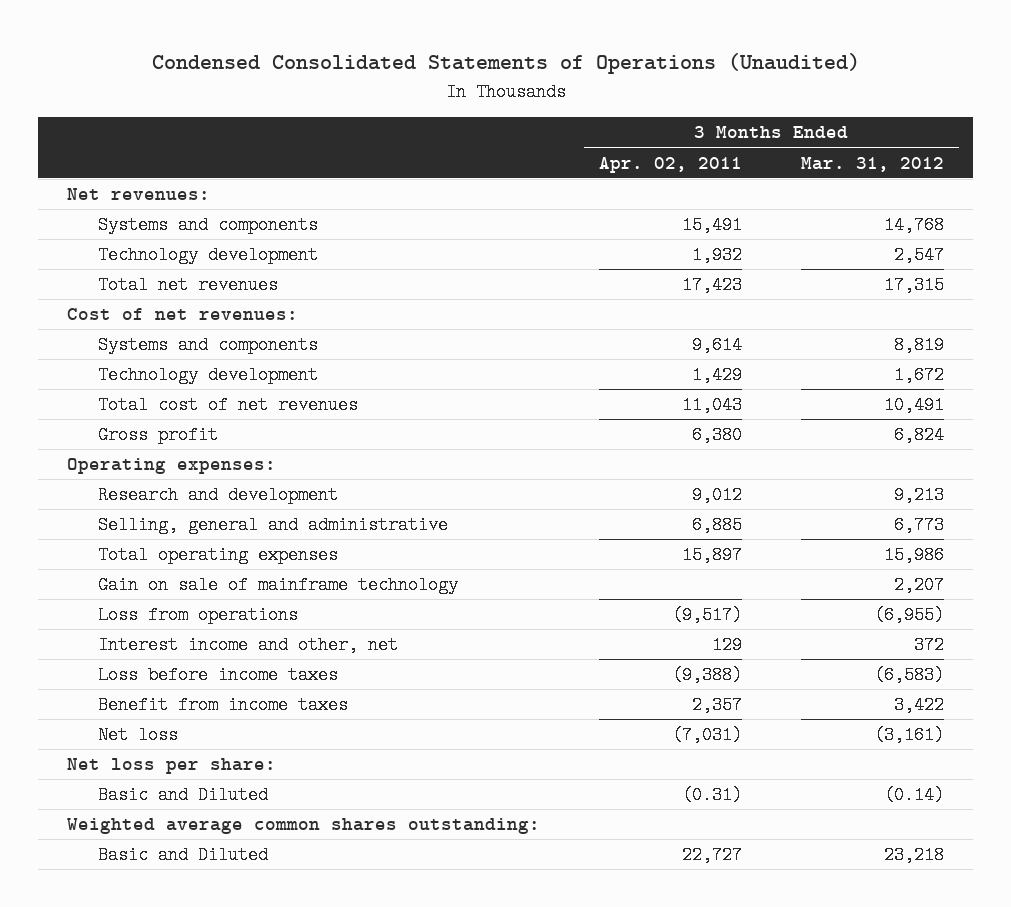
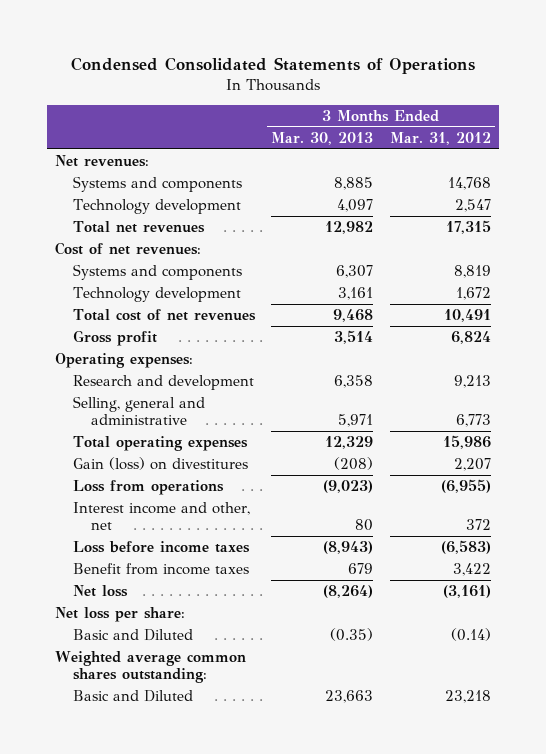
[151,53,860,75] Condensed Consolidated Statements of Operations (Unaudited) -> [70,56,475,74] Condensed Consolidated Statements of Operations
[599,156,743,173] Apr. 02, 2011 -> none
none -> [271,131,374,145] Mar. 30, 2013
[98,576,459,595] Gain on sale of mainframe technology -> [73,457,249,471] Gain (loss) on divestitures

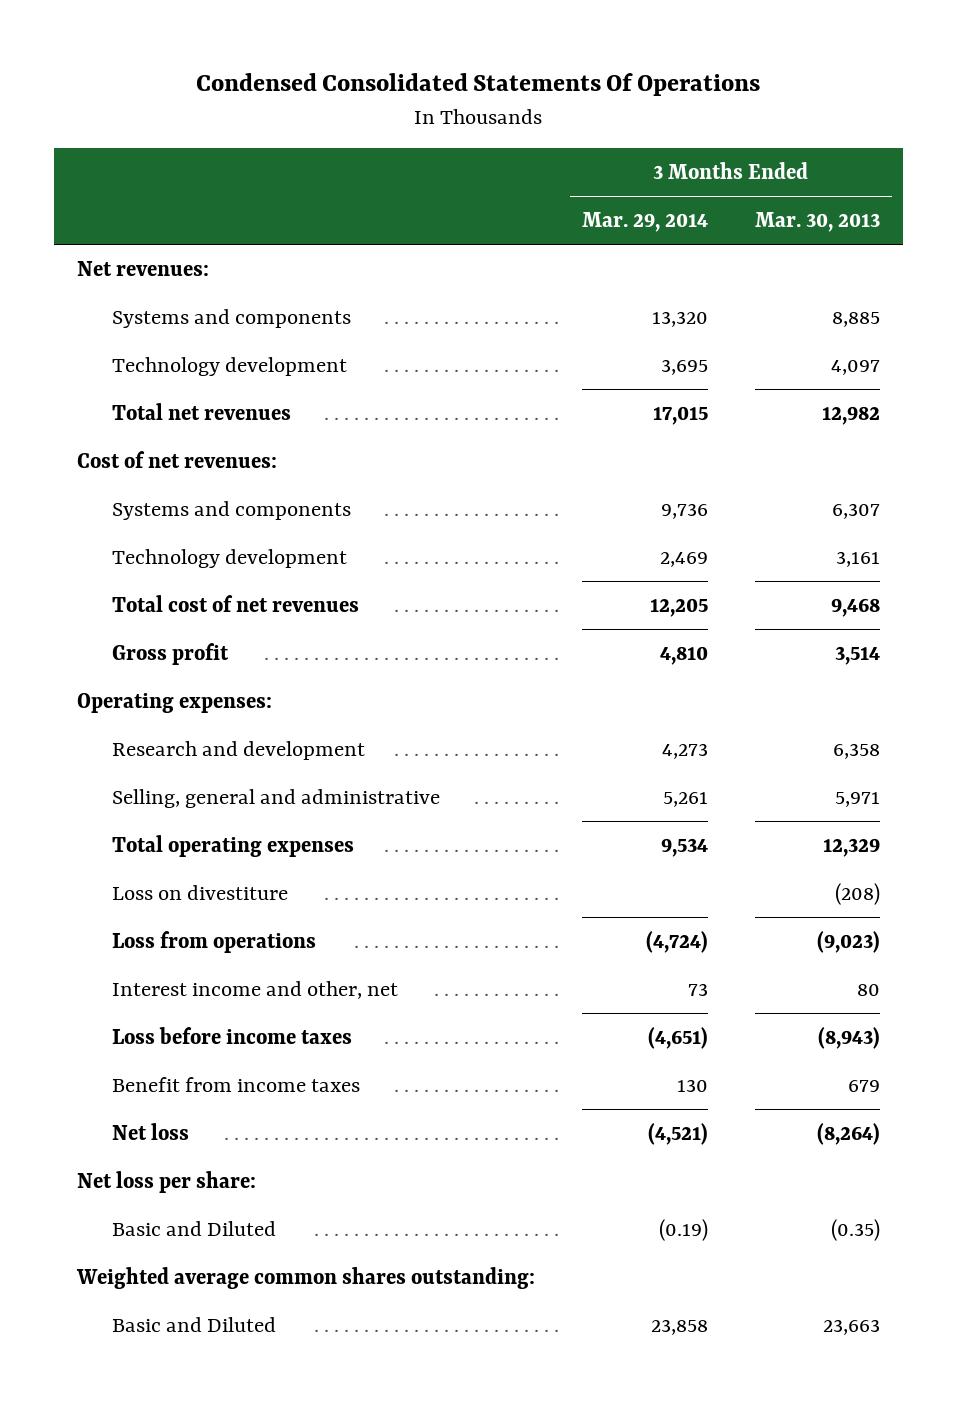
[70,56,475,74] Condensed Consolidated Statements of Operations -> [196,73,761,97] Condensed Consolidated Statements Of Operations
[389,131,491,145] Mar. 31, 2012 -> none
none -> [581,212,708,233] Mar. 29, 2014
[73,457,249,471] Gain (loss) on divestitures -> [111,885,288,901] Loss on divestiture

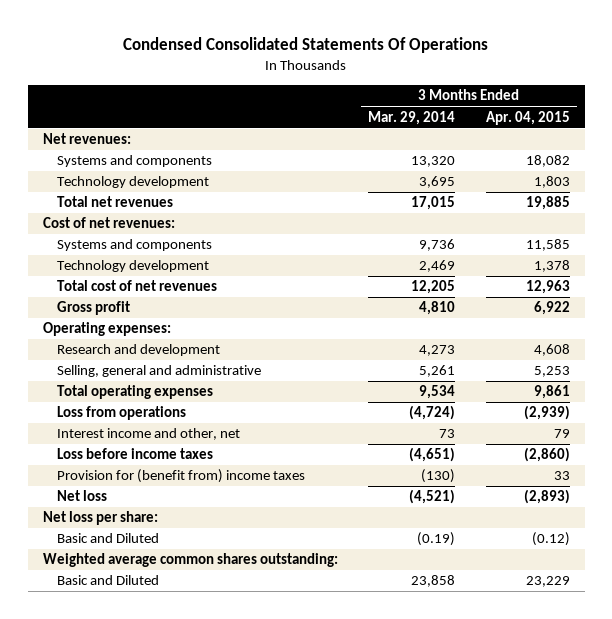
[754,212,880,233] Mar. 30, 2013 -> none
none -> [485,110,570,125] Apr. 04, 2015
[111,885,288,901] Loss on divestiture -> none
[111,1077,360,1093] Benefit from income taxes -> [57,469,306,484] Provision for (benefit from) income taxes
[676,1079,708,1093] 130 -> [421,469,456,484] (130)

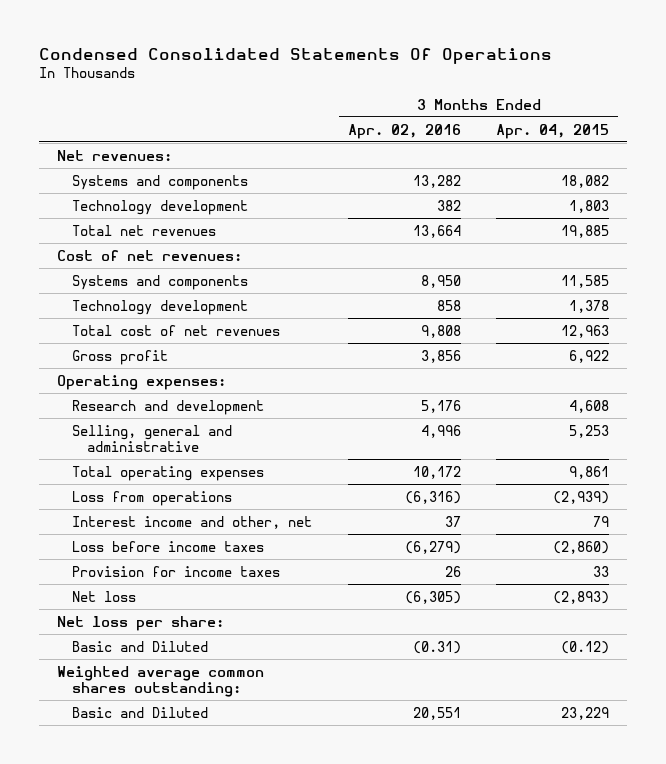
[368,110,456,125] Mar. 29, 2014 -> none
none -> [347,123,461,139] Apr. 02, 2016
[57,469,306,484] Provision for (benefit from) income taxes -> [72,565,281,577] Provision for income taxes

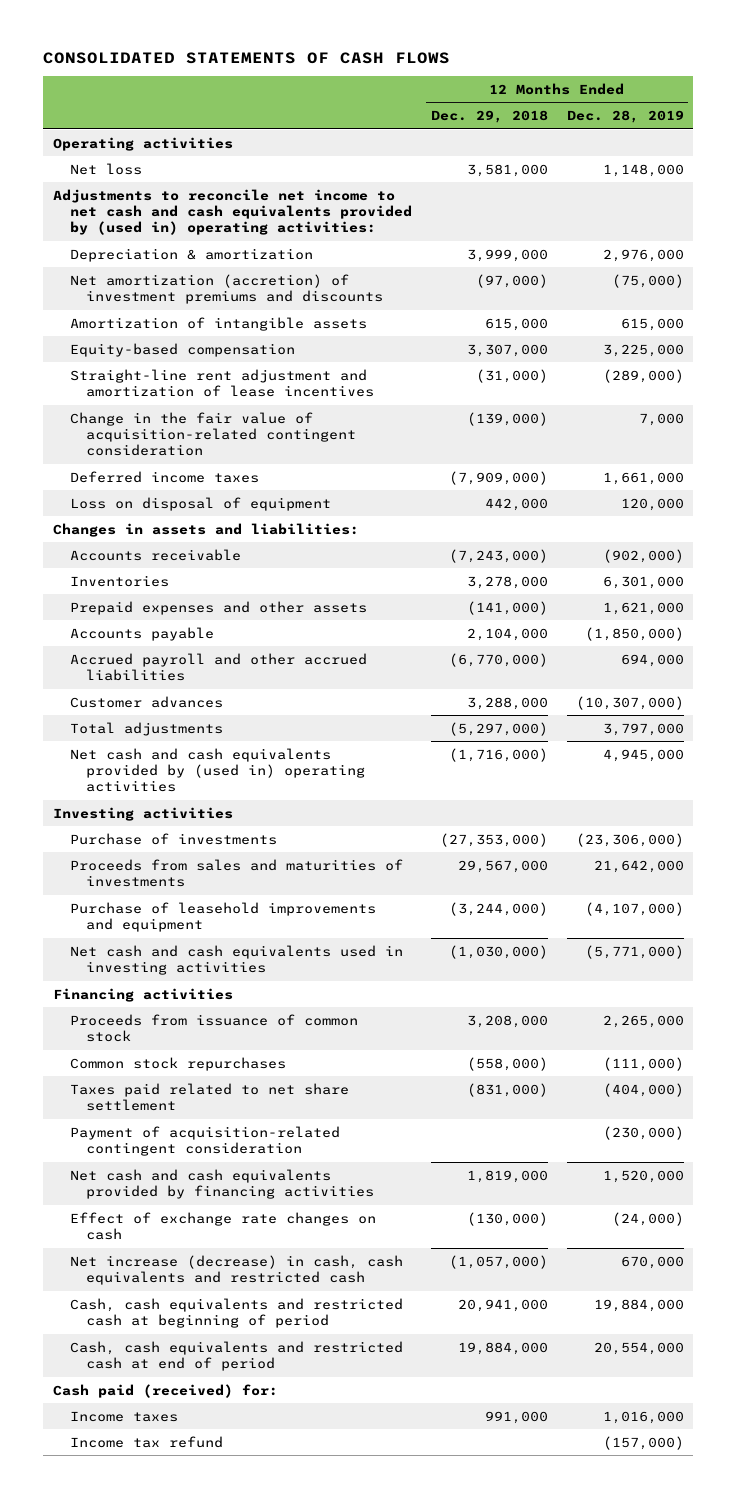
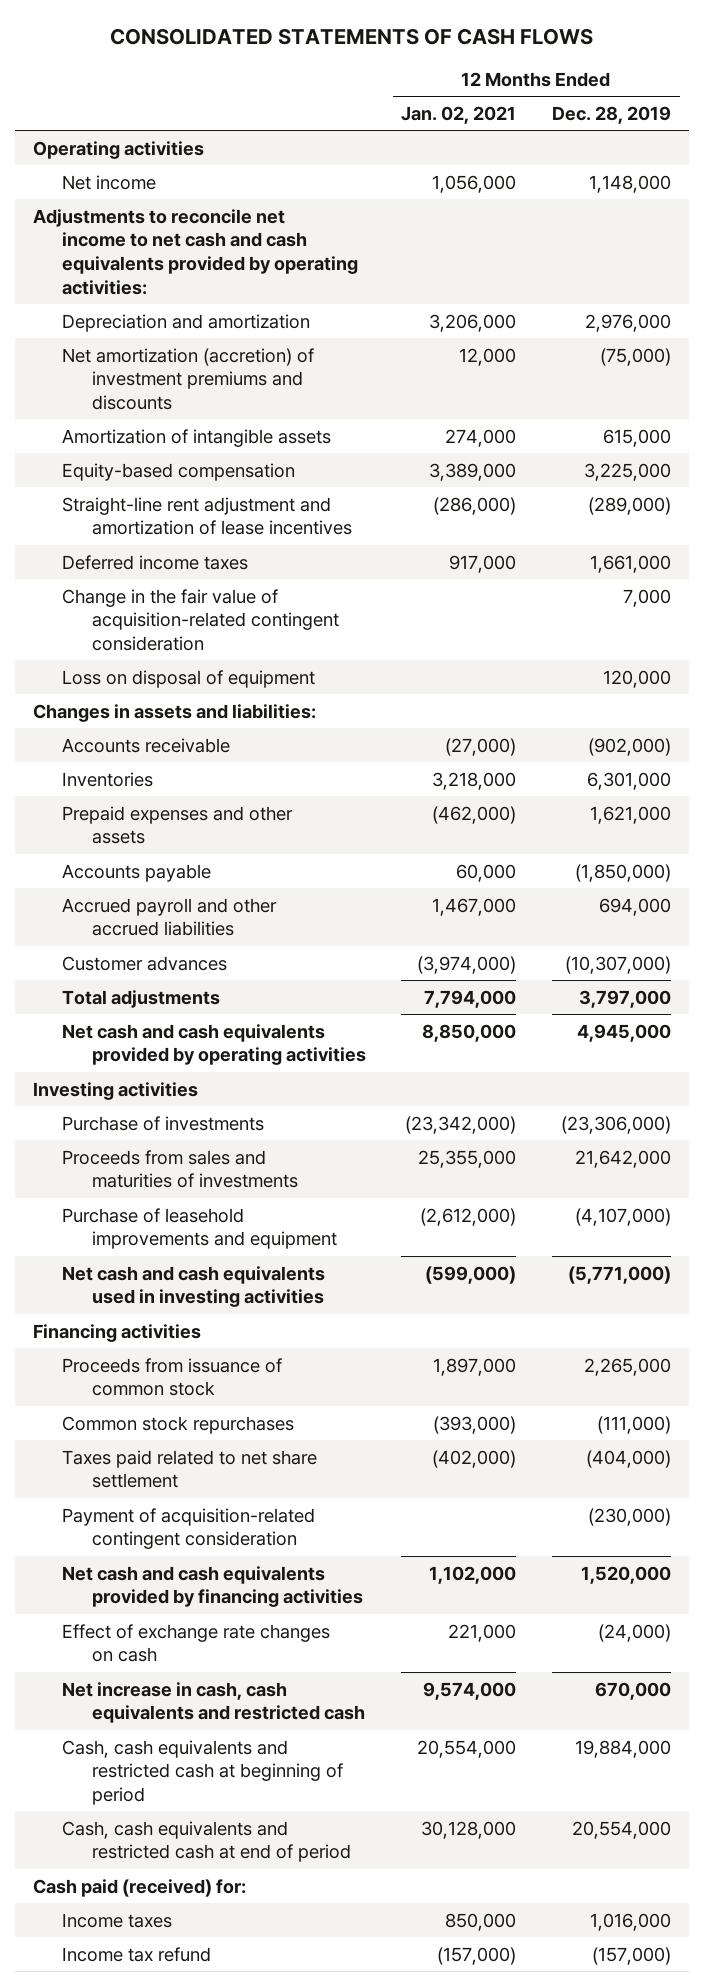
[430,109,548,123] Dec. 29, 2018 -> none
none -> [401,105,517,124] Jan. 02, 2021
[69,162,142,175] Net loss -> [62,174,157,190] Net income
[52,188,412,236] Adjustments to reconcile net income to net cash and cash equivalents provided by (used in) operating activities: -> [33,208,359,295] Adjustments to reconcile net income to net cash and cash equivalents provided by operating activities:
[69,247,313,262] Depreciation & amortization -> [62,313,311,332] Depreciation and amortization
[69,411,357,457] Change in the fair value of acquisition-related contingent consideration -> [62,588,339,651] Change in the fair value of acquisition-related contingent consideration
[69,747,366,793] Net cash and cash equivalents provided by (used in) operating activities -> [62,1023,366,1066] Net cash and cash equivalents provided by operating activities
[69,1254,403,1285] Net increase (decrease) in cash, cash equivalents and restricted cash -> [62,1681,365,1724] Net increase in cash, cash equivalents and restricted cash

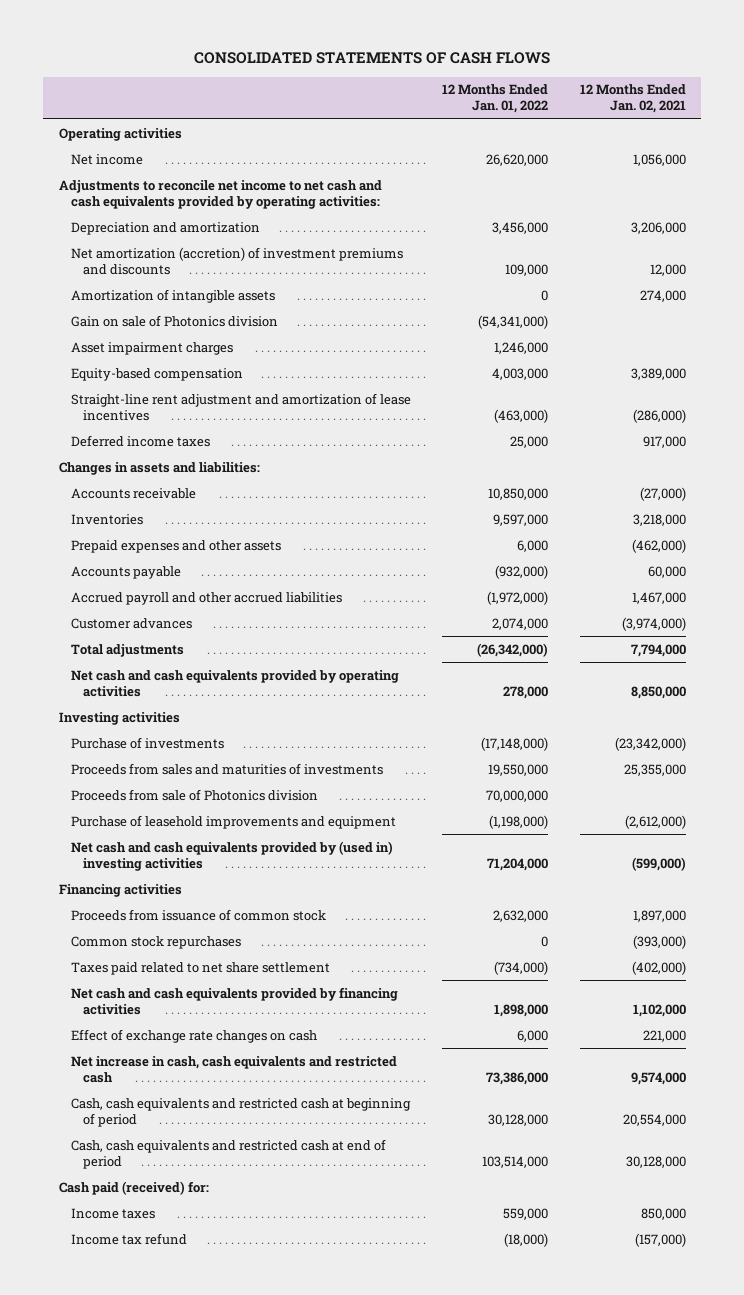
[552,105,672,124] Dec. 28, 2019 -> none
none -> [442,84,549,114] 12 Months Ended Jan. 01, 2022
none -> [70,314,278,327] Gain on sale of Photonics division
none -> [70,341,233,355] Asset impairment charges
[62,588,339,651] Change in the fair value of acquisition-related contingent consideration -> none
[62,669,316,688] Loss on disposal of equipment -> none
none -> [70,788,318,801] Proceeds from sale of Photonics division
[62,1265,326,1308] Net cash and cash equivalents used in investing activities -> [70,840,393,871] Net cash and cash equivalents provided by (used in) investing activities
[62,1507,316,1550] Payment of acquisition-related contingent consideration -> none

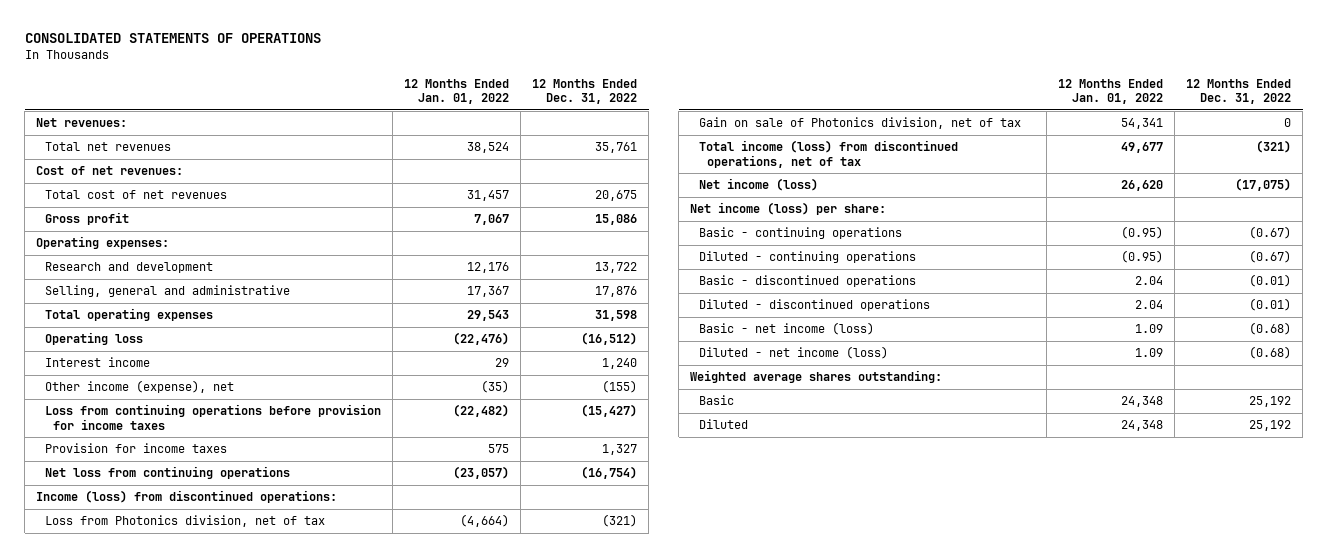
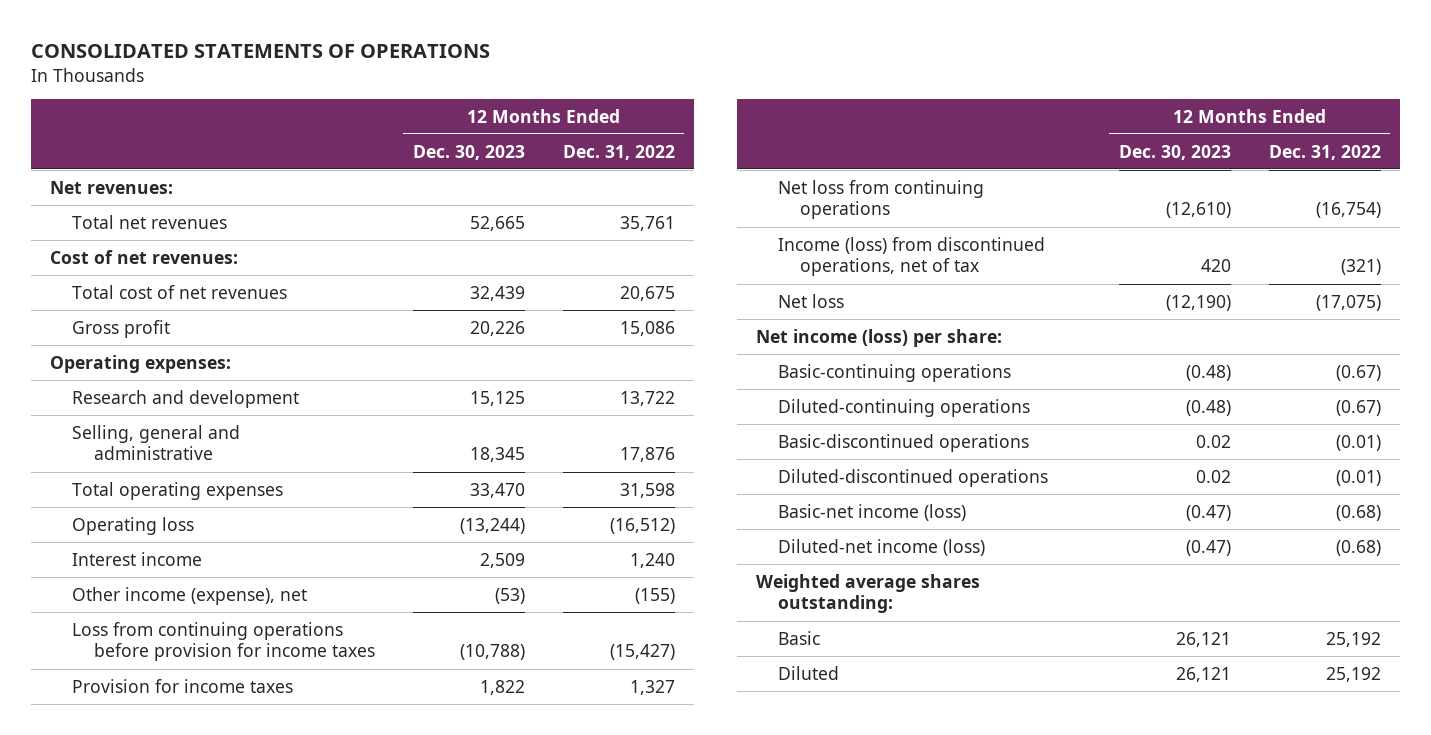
[403,78,509,105] 12 Months Ended Jan. 01, 2022 -> none
none -> [412,144,525,160] Dec. 30, 2023
[36,490,338,504] Income (loss) from discontinued operations: -> none
[44,515,325,528] Loss from Photonics division, net of tax -> none
[698,117,1021,130] Gain on sale of Photonics division, net of tax -> none
[698,140,958,168] Total income (loss) from discontinued operations, net of tax -> [778,236,1046,277] Income (loss) from discontinued operations, net of tax
[698,178,818,192] Net income (loss) -> [778,293,845,308] Net loss
[698,227,902,240] Basic - continuing operations -> [778,363,1012,382] Basic-continuing operations
[698,251,916,264] Diluted - continuing operations -> [778,398,1031,417] Diluted-continuing operations
[698,275,916,288] Basic - discontinued operations -> [778,433,1030,452] Basic-discontinued operations
[698,299,930,312] Diluted - discontinued operations -> [778,468,1049,487] Diluted-discontinued operations
[698,322,874,336] Basic - net income (loss) -> [778,503,967,521] Basic-net income (loss)
[698,346,888,360] Diluted - net income (loss) -> [778,538,986,556] Diluted-net income (loss)

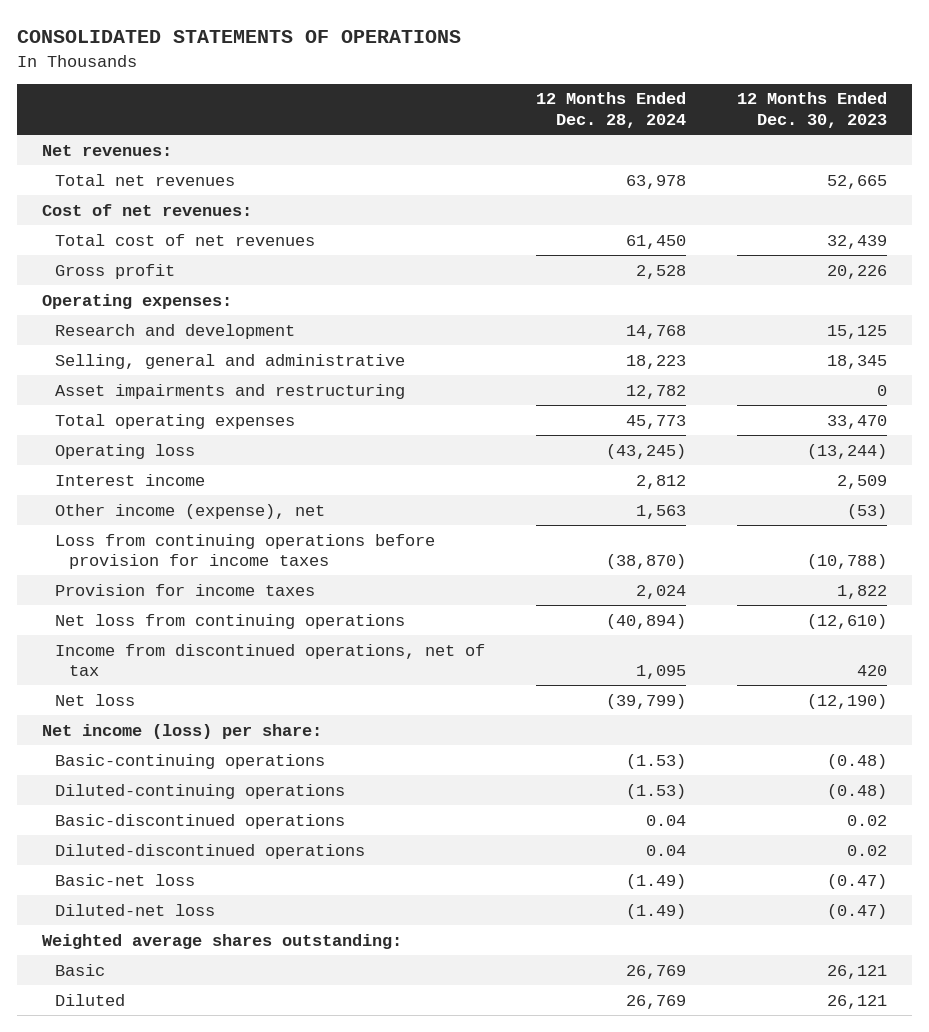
[562,144,675,160] Dec. 31, 2022 -> none
none -> [535,92,686,128] 12 Months Ended Dec. 28, 2024
none -> [55,383,406,399] Asset impairments and restructuring
[778,236,1046,277] Income (loss) from discontinued operations, net of tax -> [55,643,486,677] Income from discontinued operations, net of tax
[778,503,967,521] Basic-net income (loss) -> [55,873,196,886] Basic-net loss
[778,538,986,556] Diluted-net income (loss) -> [55,903,216,916] Diluted-net loss

